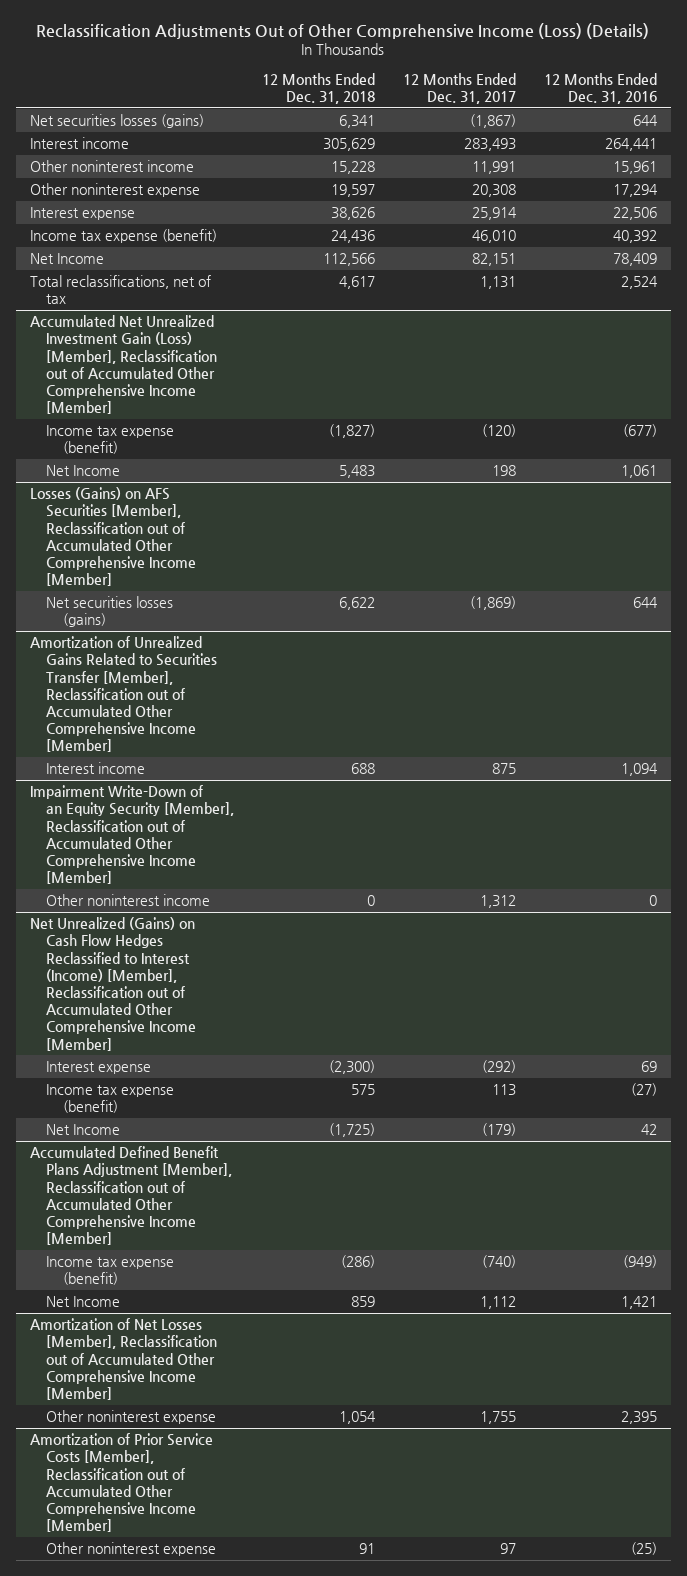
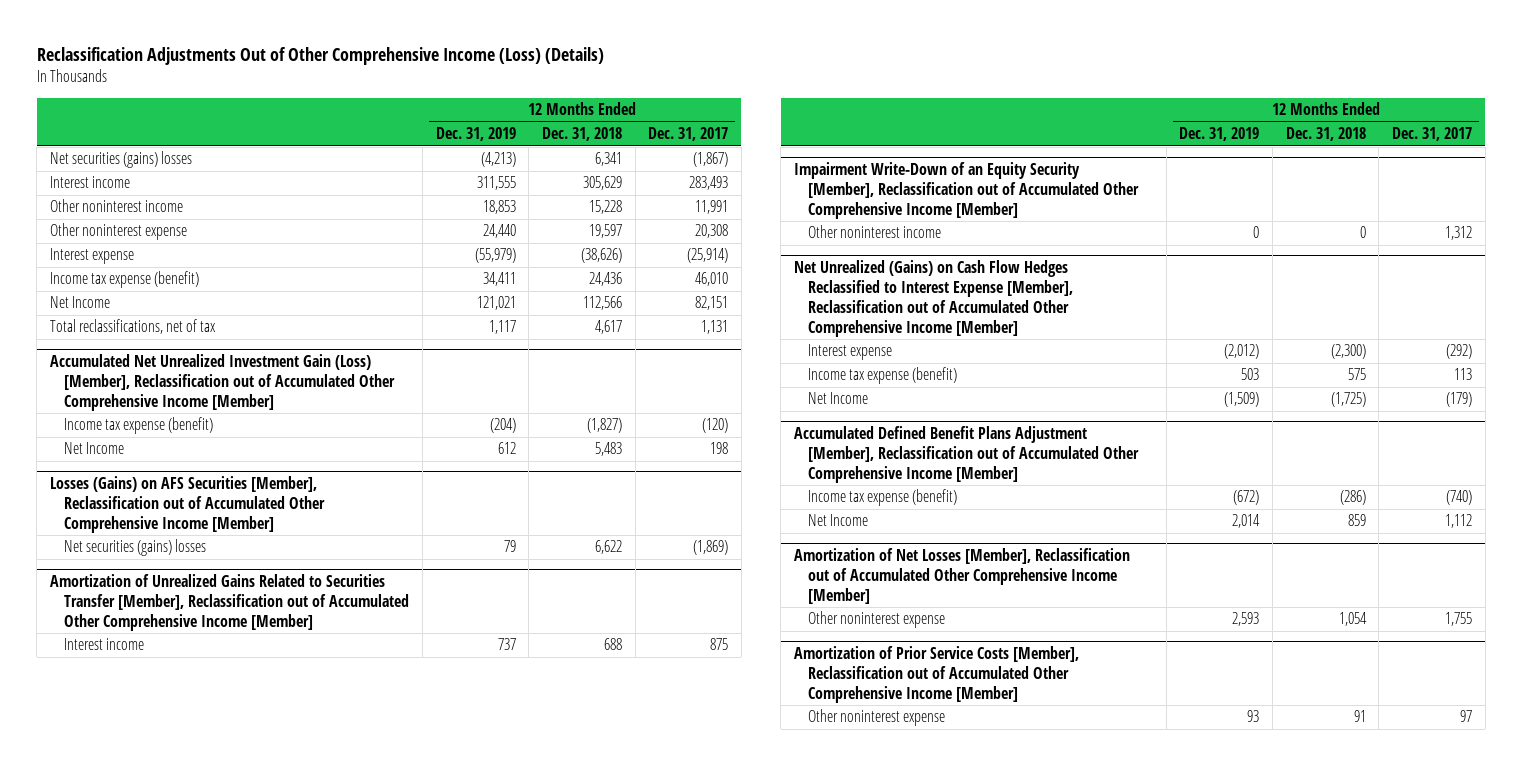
[543,72,657,104] 12 Months Ended Dec. 31, 2016 -> none
none -> [435,127,516,142] Dec. 31, 2019
[29,114,204,129] Net securities losses (gains) -> [50,151,193,169] Net securities (gains) losses
[331,207,376,221] 38,626 -> [581,248,623,264] (38,626)
[471,207,517,221] 25,914 -> [687,248,729,264] (25,914)
[46,596,174,628] Net securities losses (gains) -> [64,539,207,557] Net securities (gains) losses
[29,917,197,1051] Net Unrealized (Gains) on Cash Flow Hedges Reclassified to Interest (Income) [Member], Reclassification out of Accumulated Other Comprehensive Income [Member] -> [793,259,1074,337] Net Unrealized (Gains) on Cash Flow Hedges Reclassified to Interest Expense [Member], Reclassification out of Accumulated Other Comprehensive Income [Member]

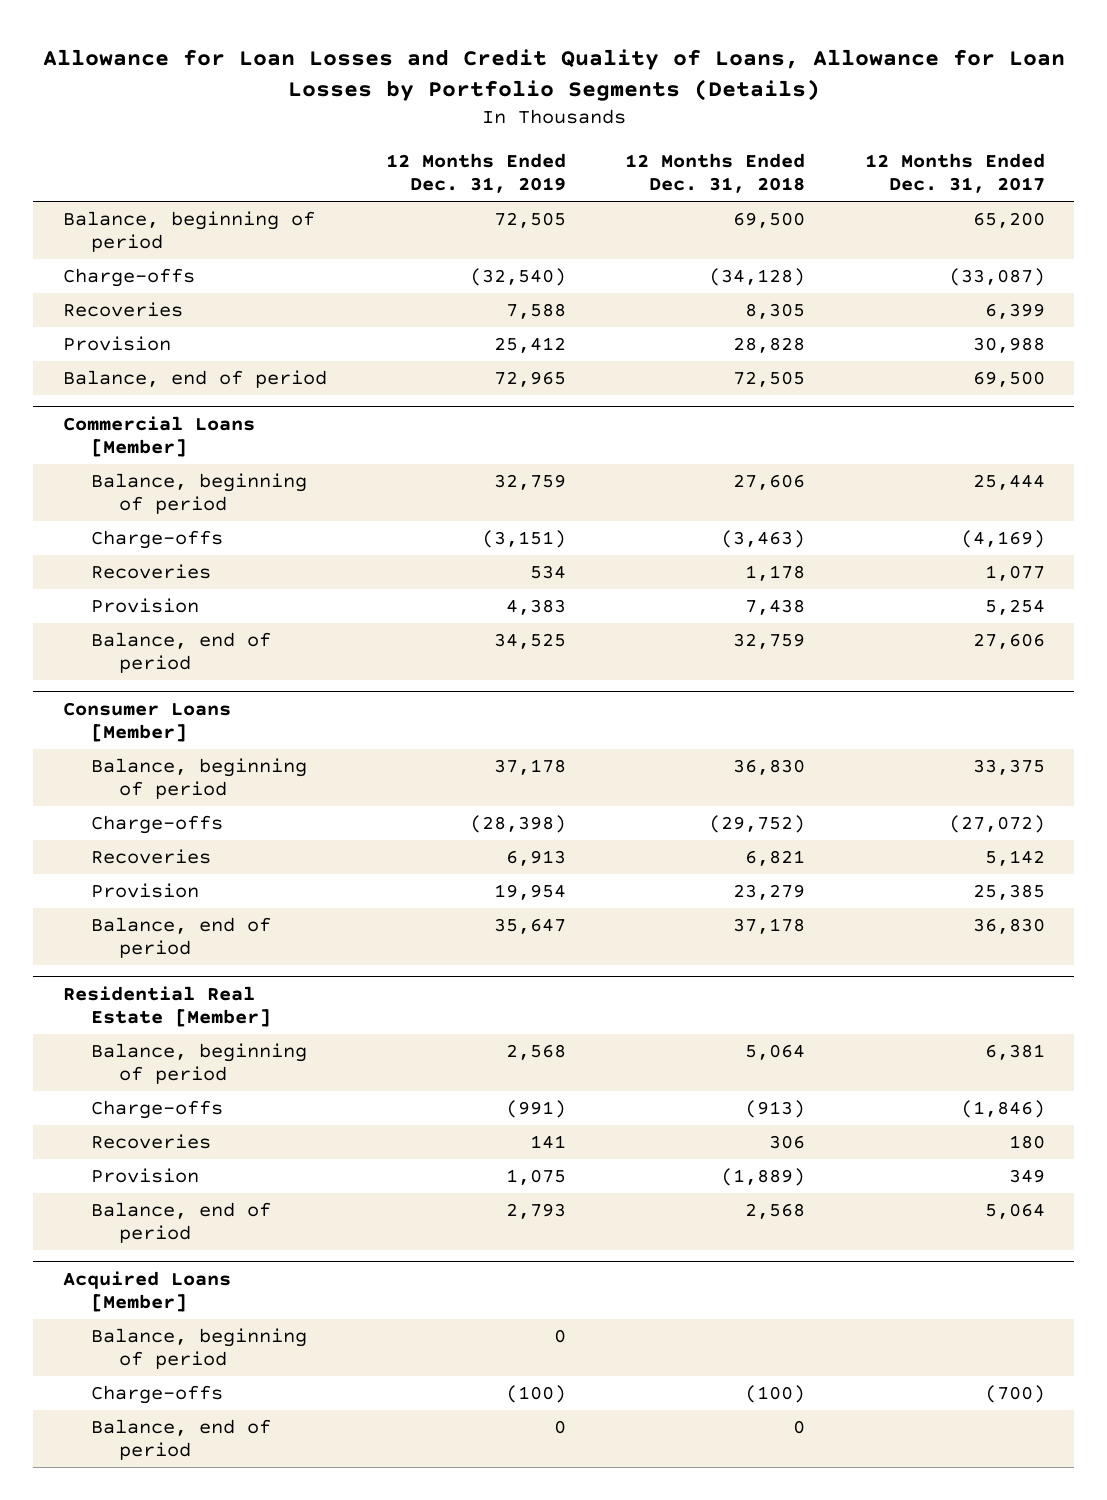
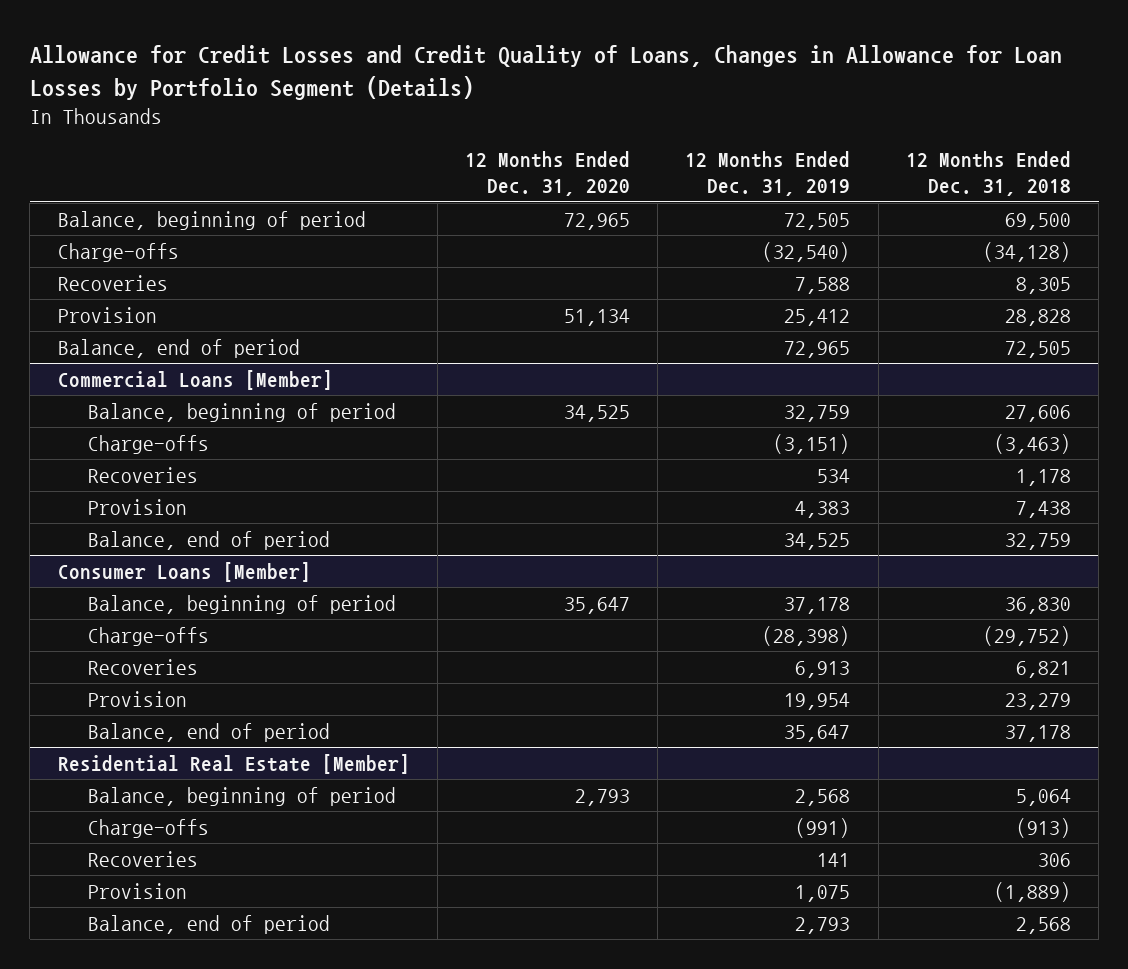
[42,48,1065,102] Allowance for Loan Losses and Credit Quality of Loans, Allowance for Loan Losses by Portfolio Segments (Details) -> [29,45,1062,100] Allowance for Credit Losses and Credit Quality of Loans, Changes in Allowance for Loan Losses by Portfolio Segment (Details)
[864,152,1045,194] 12 Months Ended Dec. 31, 2017 -> none
none -> [465,151,631,197] 12 Months Ended Dec. 31, 2020
[62,1270,231,1313] Acquired Loans [Member] -> none
[90,1327,307,1370] Balance, beginning of period -> none
[90,1384,223,1404] Charge-offs -> none
[90,1418,271,1461] Balance, end of period -> none

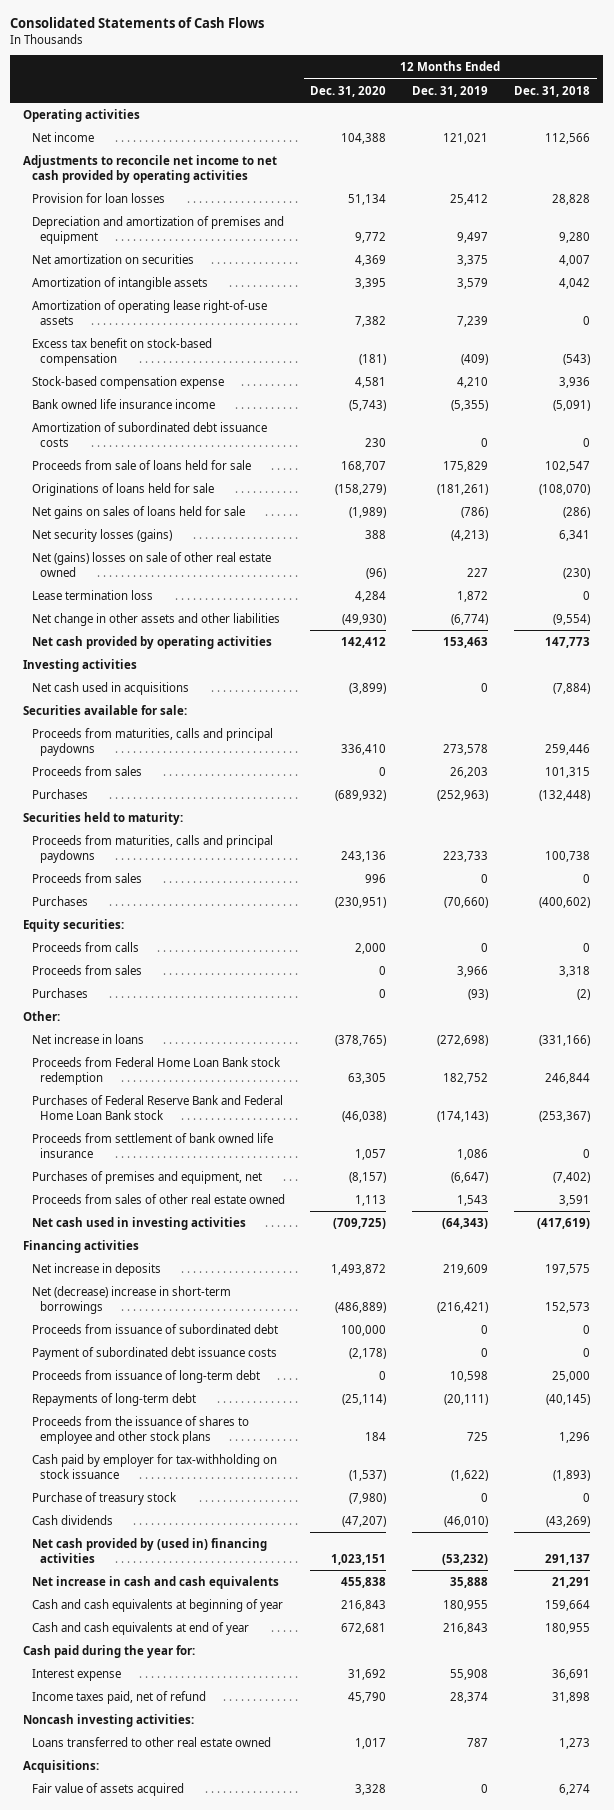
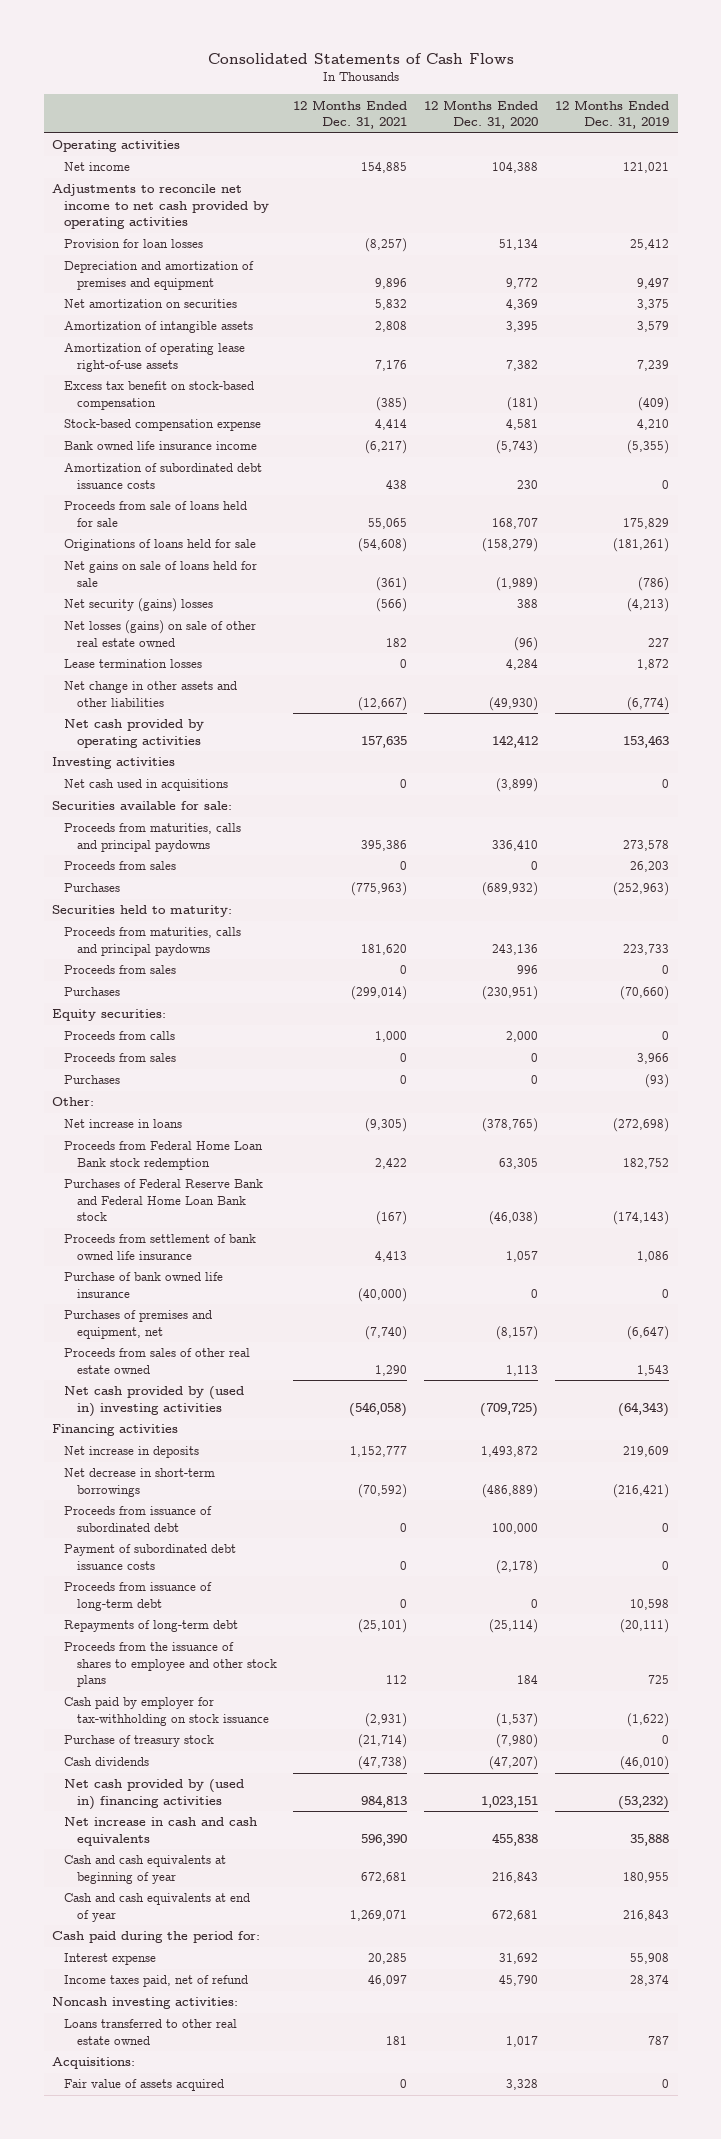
[514,85,591,97] Dec. 31, 2018 -> none
none -> [293,99,408,129] 12 Months Ended Dec. 31, 2021
[31,505,245,519] Net gains on sales of loans held for sale -> [64,561,258,587] Net gains on sale of loans held for sale
[31,528,172,542] Net security losses (gains) -> [64,598,214,613] Net security (gains) losses
[31,551,271,577] Net (gains) losses on sale of other real estate owned -> [64,620,257,647] Net losses (gains) on sale of other real estate owned
[31,589,153,600] Lease termination loss -> [64,659,203,669] Lease termination losses
none -> [64,1272,224,1298] Purchase of bank owned life insurance
[31,1216,246,1230] Net cash used in investing activities -> [64,1386,245,1417] Net cash provided by (used in) investing activities
[31,1285,231,1314] Net (decrease) increase in short-term borrowings -> [64,1468,216,1497] Net decrease in short-term borrowings
[23,1644,196,1658] Cash paid during the year for: -> [52,1931,261,1944] Cash paid during the period for:

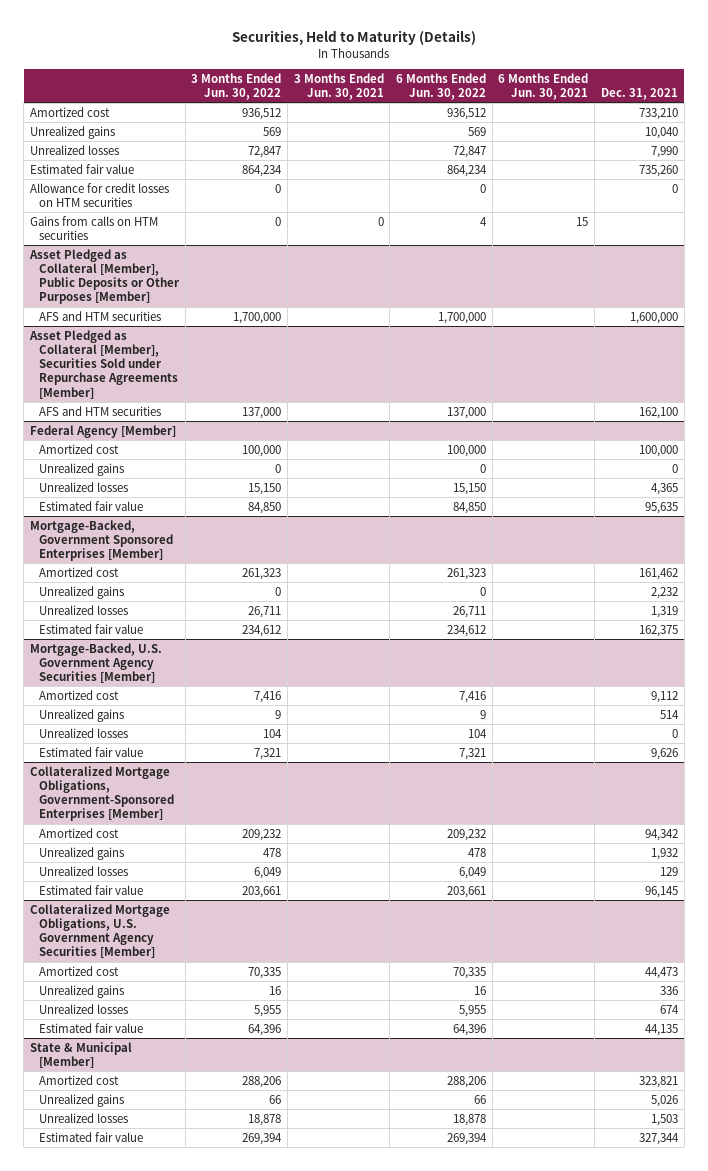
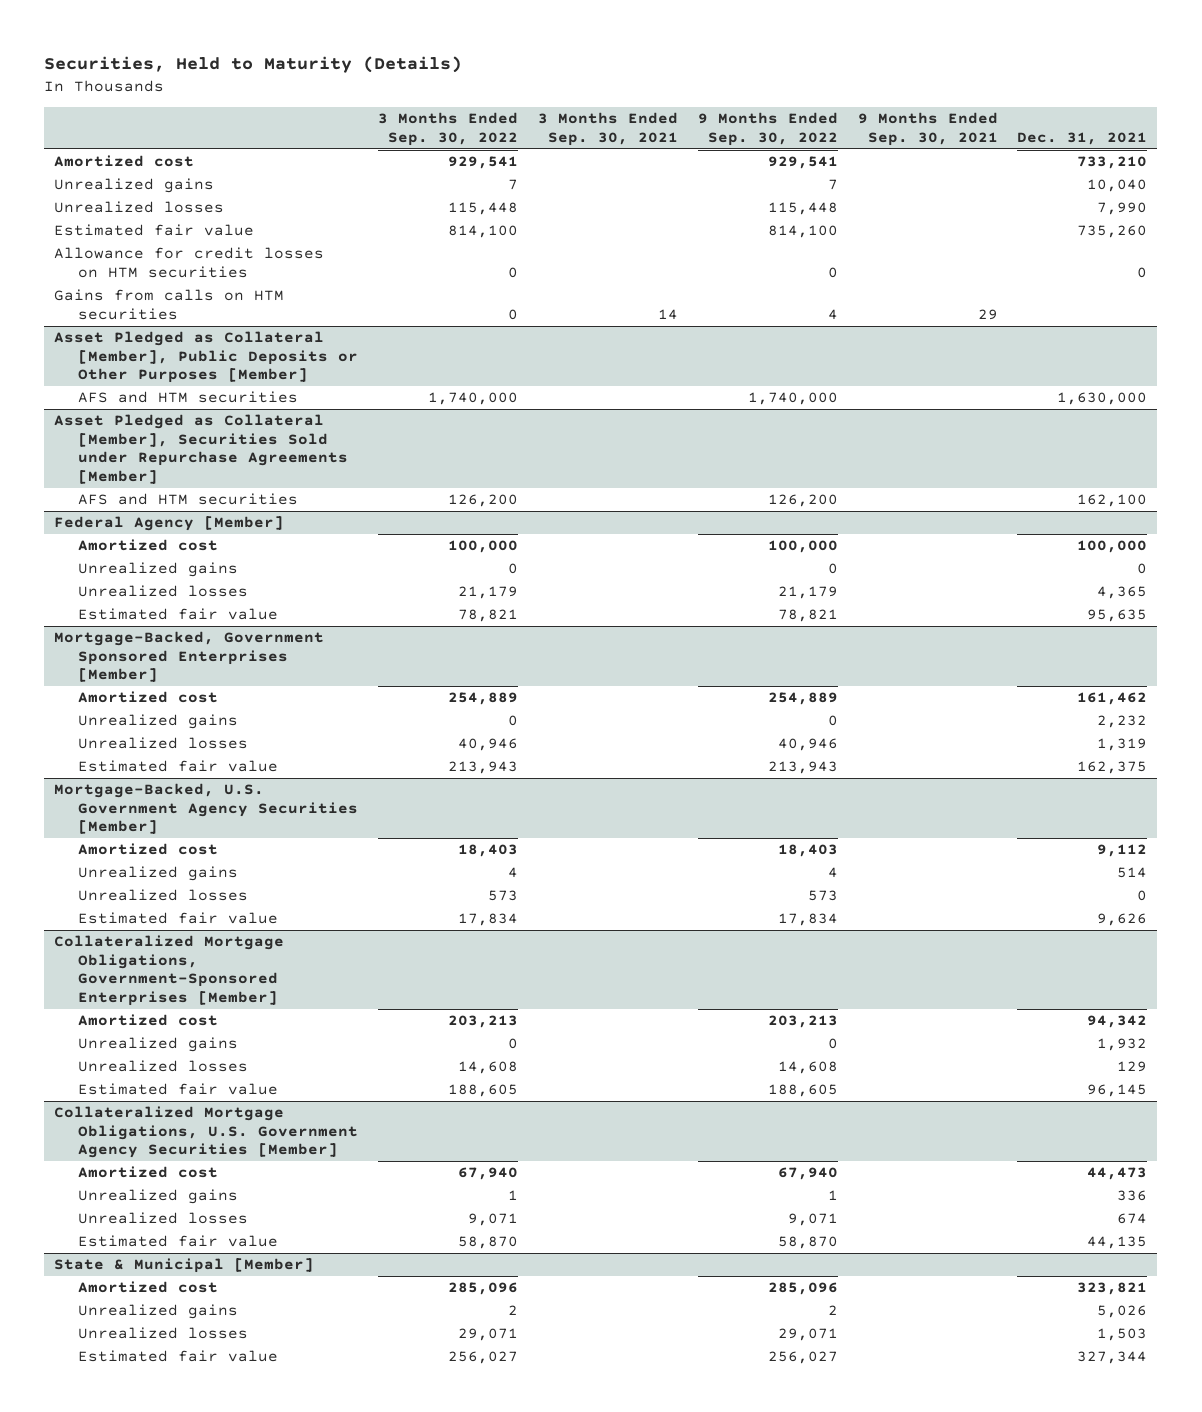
[191,73,282,101] 3 Months Ended Jun. 30, 2022 -> none
[293,73,384,101] 3 Months Ended Jun. 30, 2021 -> none
[396,73,487,101] 6 Months Ended Jun. 30, 2022 -> none
[498,73,589,101] 6 Months Ended Jun. 30, 2021 -> none
none -> [378,112,519,146] 3 Months Ended Sep. 30, 2022
none -> [537,112,678,146] 3 Months Ended Sep. 30, 2021
none -> [697,112,838,146] 9 Months Ended Sep. 30, 2022
none -> [857,112,998,146] 9 Months Ended Sep. 30, 2021
[629,311,678,324] 1,600,000 -> [1057,392,1148,406] 1,630,000

